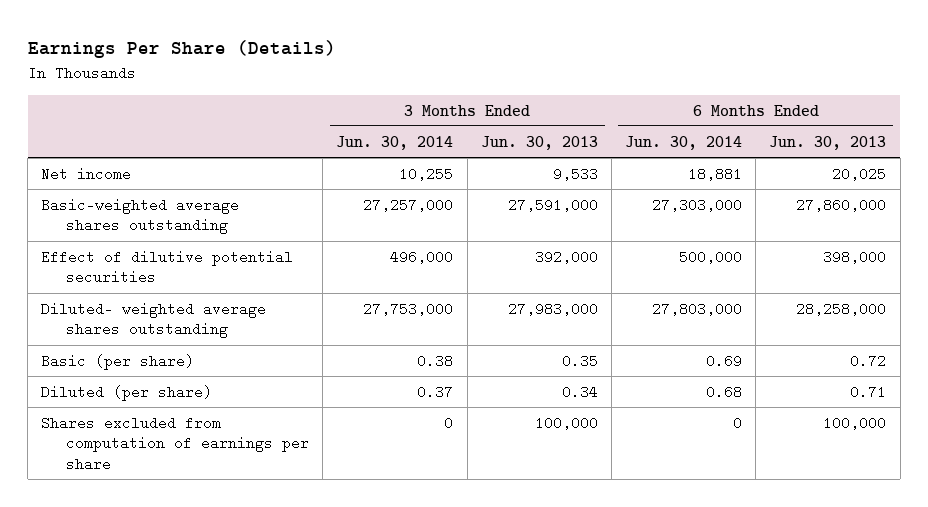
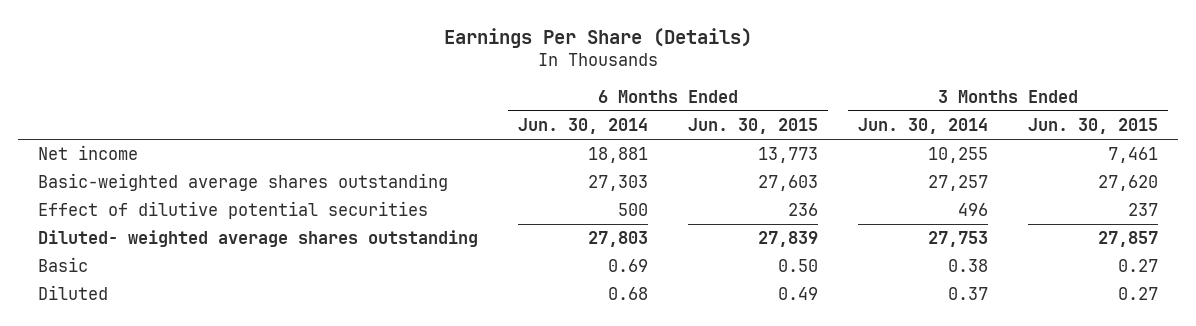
[480,135,598,150] Jun. 30, 2013 -> none
[769,135,887,150] Jun. 30, 2013 -> none
none -> [688,117,819,134] Jun. 30, 2015
none -> [1028,117,1159,134] Jun. 30, 2015
[41,415,310,471] Shares excluded from computation of earnings per share -> none
[363,197,454,212] 27,257,000 -> [928,175,989,192] 27,257
[652,197,743,212] 27,303,000 -> [588,175,649,192] 27,303
[390,249,454,264] 496,000 -> [958,203,989,217] 496
[679,249,743,264] 500,000 -> [618,203,649,217] 500
[363,301,454,316] 27,753,000 -> [928,231,989,248] 27,753
[652,301,743,316] 27,803,000 -> [588,231,649,248] 27,803
[41,353,195,370] Basic (per share) -> [37,257,88,273] Basic
[41,384,213,401] Diluted (per share) -> [37,285,108,301] Diluted

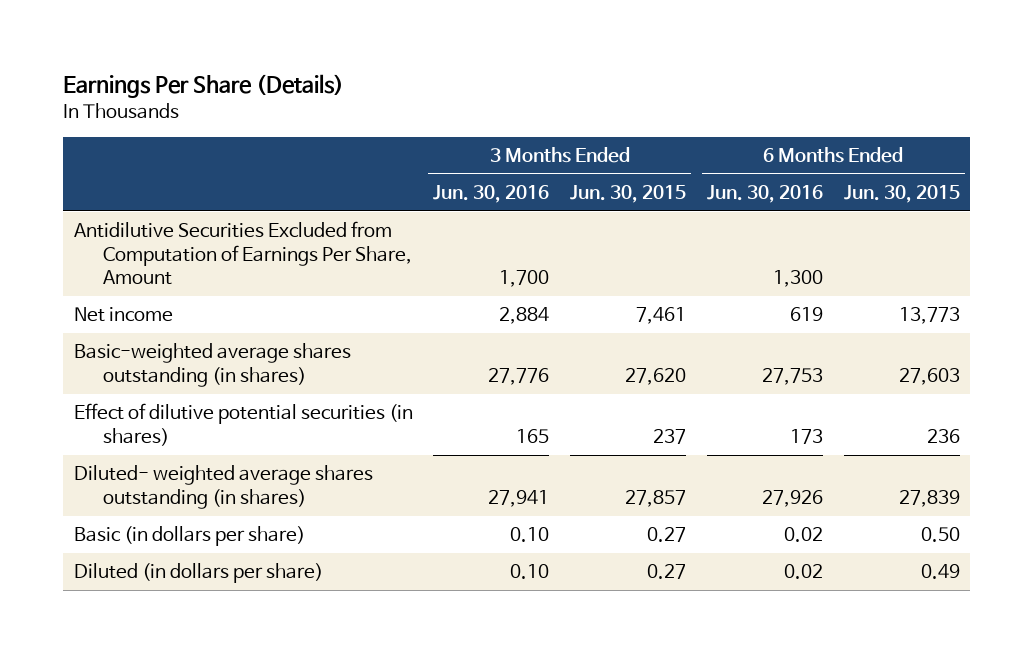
[518,117,649,134] Jun. 30, 2014 -> none
[858,117,989,134] Jun. 30, 2014 -> none
none -> [433,185,550,204] Jun. 30, 2016
none -> [706,185,823,204] Jun. 30, 2016
none -> [73,221,413,286] Antidilutive Securities Excluded from Computation of Earnings Per Share, Amount
[37,173,448,192] Basic-weighted average shares outstanding -> [73,343,351,387] Basic-weighted average shares outstanding (in shares)
[37,201,428,220] Effect of dilutive potential securities -> [73,403,413,446] Effect of dilutive potential securities (in shares)
[37,230,478,248] Diluted- weighted average shares outstanding -> [73,465,373,509] Diluted- weighted average shares outstanding (in shares)
[37,257,88,273] Basic -> [73,526,305,547] Basic (in dollars per share)
[37,285,108,301] Diluted -> [73,563,323,584] Diluted (in dollars per share)

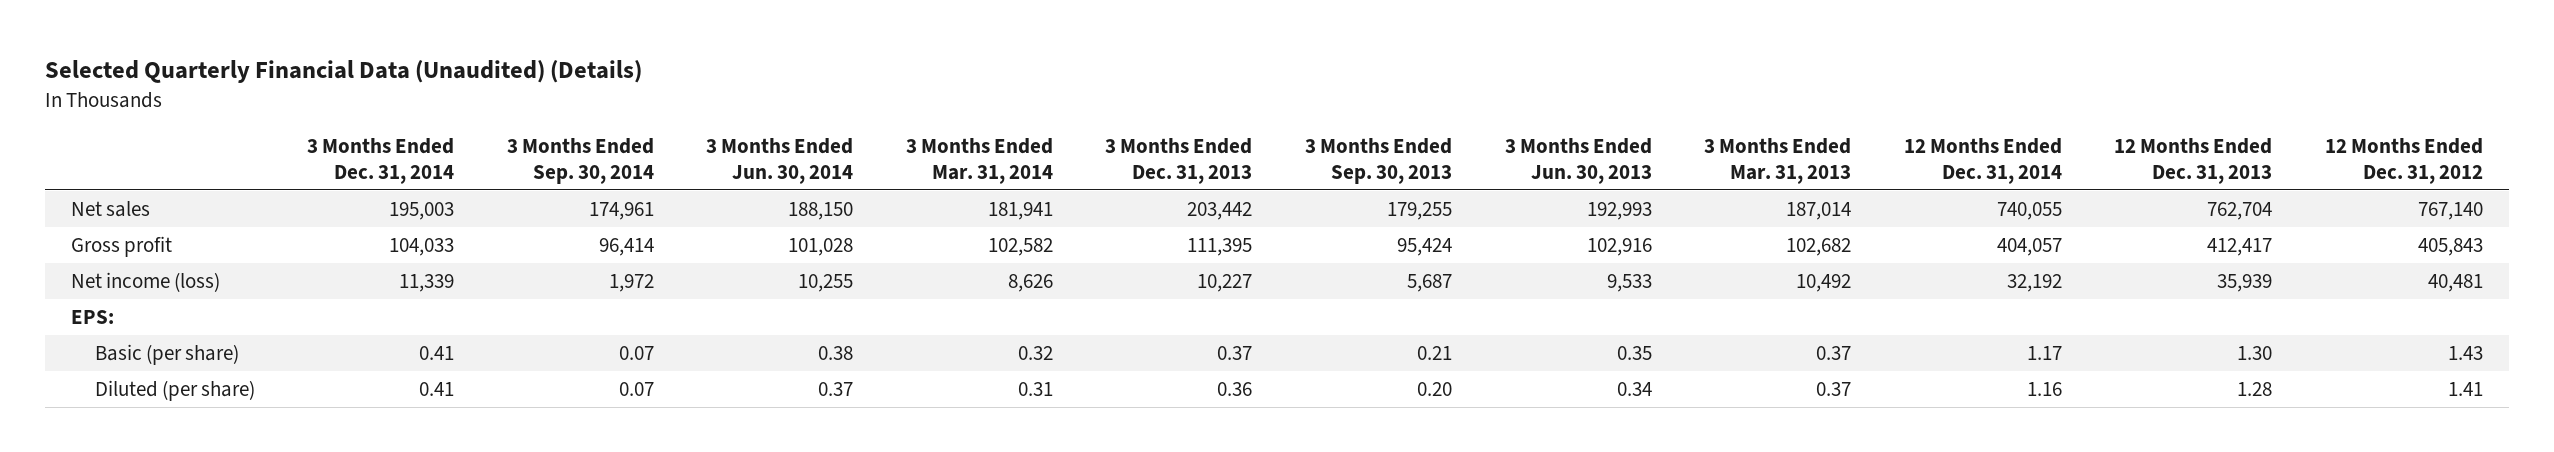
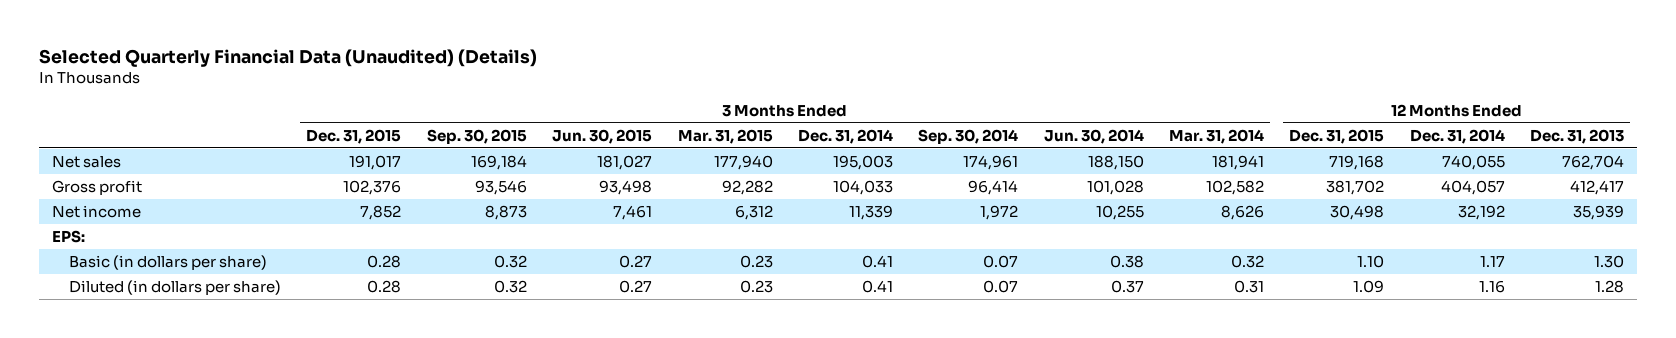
[1105,137,1253,184] 3 Months Ended Dec. 31, 2013 -> none
[1304,137,1452,184] 3 Months Ended Sep. 30, 2013 -> none
[1504,137,1652,184] 3 Months Ended Jun. 30, 2013 -> none
[1704,137,1852,184] 3 Months Ended Mar. 31, 2013 -> none
[2324,137,2483,184] 12 Months Ended Dec. 31, 2012 -> none
none -> [306,128,402,144] Dec. 31, 2015
none -> [426,128,527,144] Sep. 30, 2015
none -> [552,128,653,144] Jun. 30, 2015
none -> [677,128,773,144] Mar. 31, 2015
none -> [1289,128,1385,144] Dec. 31, 2015
[71,272,221,293] Net income (loss) -> [51,204,141,218] Net income
[94,344,239,366] Basic (per share) -> [69,254,268,270] Basic (in dollars per share)
[94,380,255,402] Diluted (per share) -> [69,279,282,295] Diluted (in dollars per share)

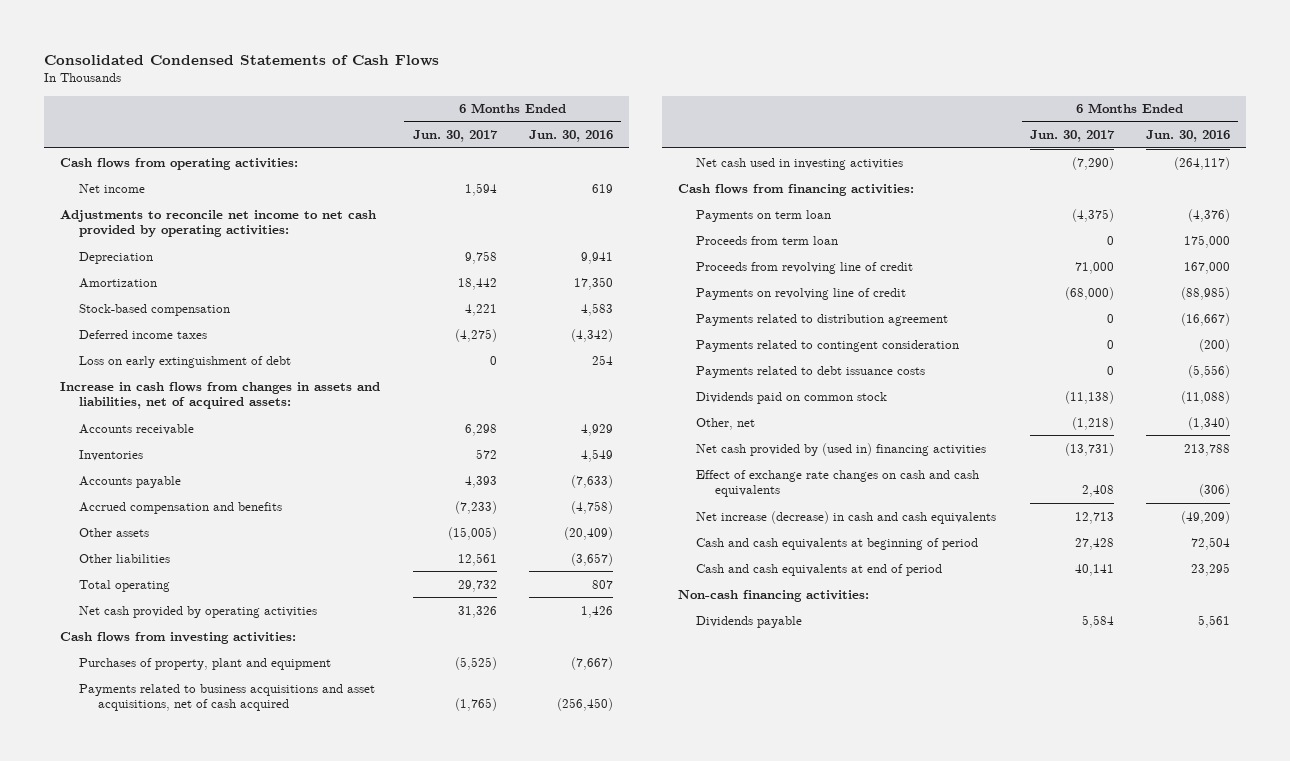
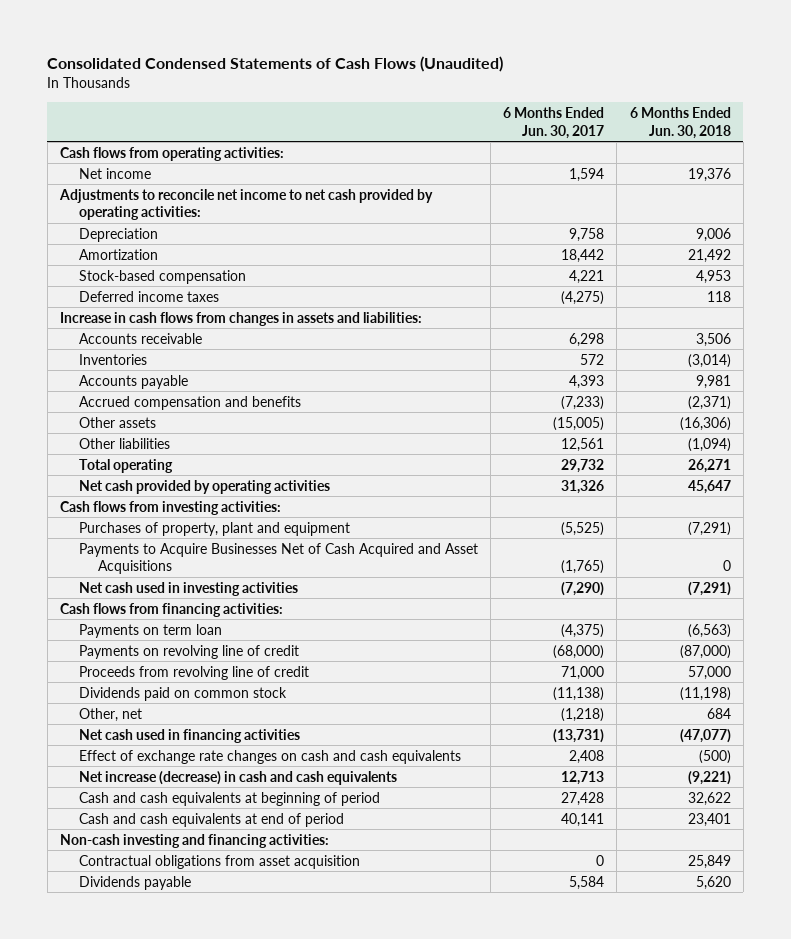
[44,54,440,66] Consolidated Condensed Statements of Cash Flows -> [47,56,504,73] Consolidated Condensed Statements of Cash Flows (Unaudited)
[528,130,613,143] Jun. 30, 2016 -> none
none -> [629,106,731,139] 6 Months Ended Jun. 30, 2018
[79,355,292,368] Loss on early extinguishment of debt -> none
[60,381,381,410] Increase in cash flows from changes in assets and liabilities, net of acquired assets: -> [59,311,422,326] Increase in cash flows from changes in assets and liabilities:
[79,683,376,712] Payments related to business acquisitions and asset acquisitions, net of cash acquired -> [78,542,478,575] Payments to Acquire Businesses Net of Cash Acquired and Asset Acquisitions
[696,235,839,245] Proceeds from term loan -> none
[696,313,949,326] Payments related to distribution agreement -> none
[696,339,960,352] Payments related to contingent consideration -> none
[696,365,926,378] Payments related to debt issuance costs -> none
[696,261,914,274] Proceeds from revolving line of credit -> [78,665,309,680] Proceeds from revolving line of credit
[696,442,987,456] Net cash provided by (used in) financing activities -> [78,728,300,743] Net cash used in financing activities
[677,589,869,602] Non-cash financing activities: -> [59,833,329,848] Non-cash investing and financing activities:
none -> [78,854,360,869] Contractual obligations from asset acquisition

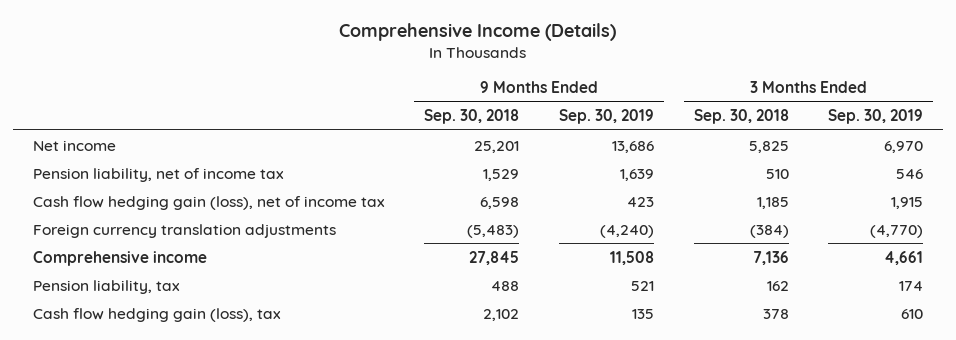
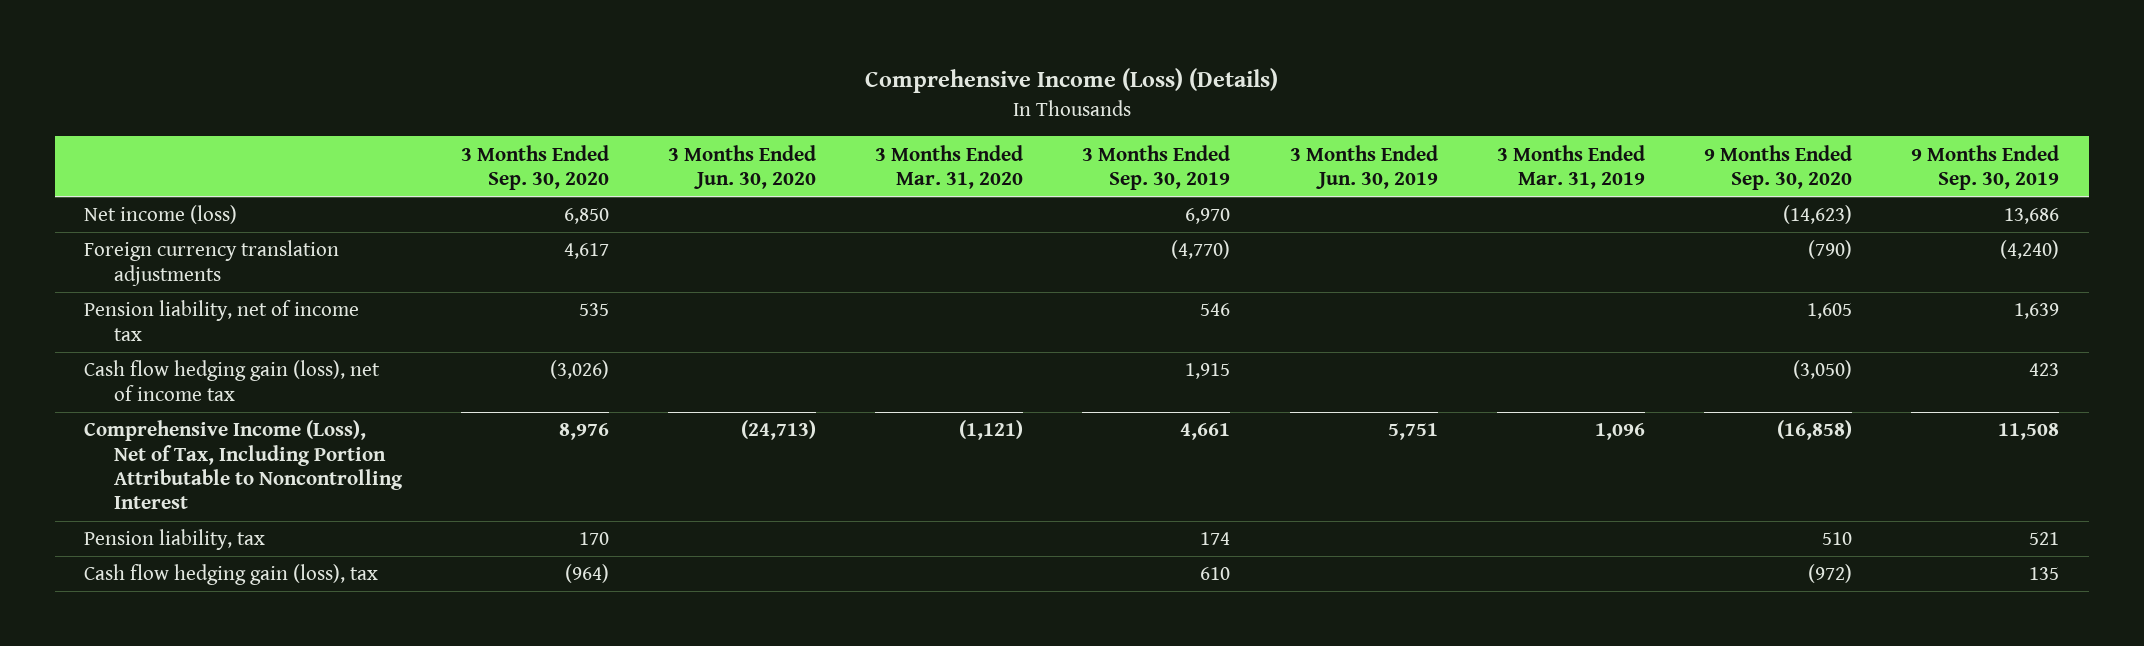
[339,22,617,41] Comprehensive Income (Details) -> [864,68,1278,94] Comprehensive Income (Loss) (Details)
[424,108,520,124] Sep. 30, 2018 -> none
[693,108,789,124] Sep. 30, 2018 -> none
none -> [460,144,609,191] 3 Months Ended Sep. 30, 2020
none -> [668,144,817,190] 3 Months Ended Jun. 30, 2020
none -> [875,144,1024,190] 3 Months Ended Mar. 31, 2020
none -> [1289,144,1438,190] 3 Months Ended Jun. 30, 2019
none -> [1496,144,1645,190] 3 Months Ended Mar. 31, 2019
none -> [1703,144,1852,191] 9 Months Ended Sep. 30, 2020
[32,139,116,151] Net income -> [84,205,238,225] Net income (loss)
[32,223,336,238] Foreign currency translation adjustments -> [84,240,340,286] Foreign currency translation adjustments
[32,250,207,266] Comprehensive income -> [84,420,403,510] Comprehensive Income (Loss), Net of Tax, Including Portion Attributable to Noncontrolling Interest

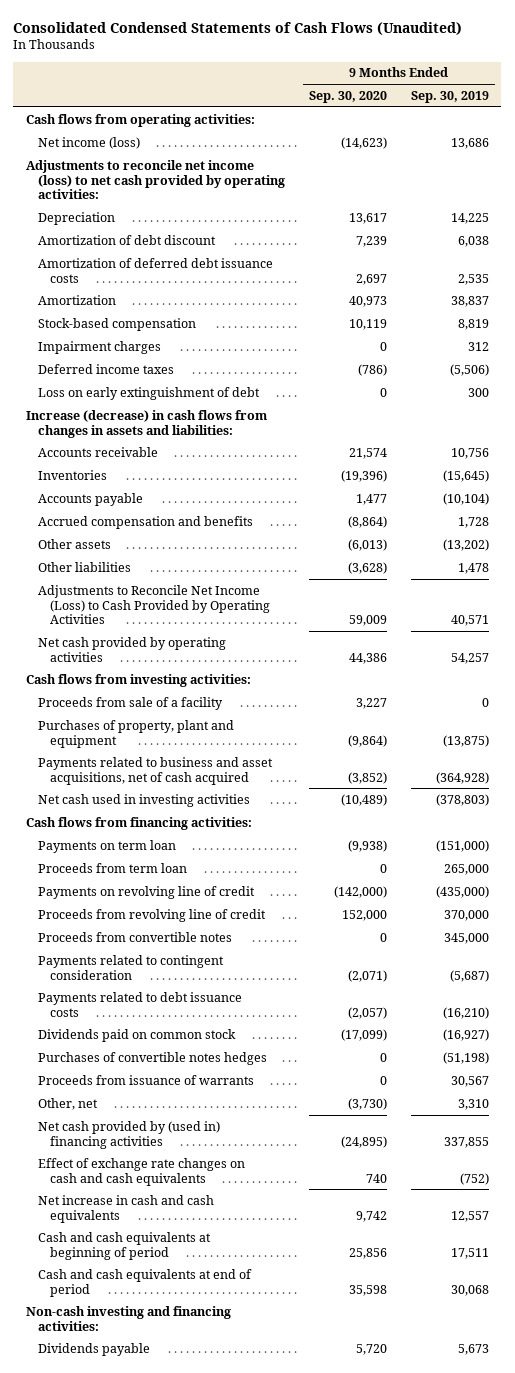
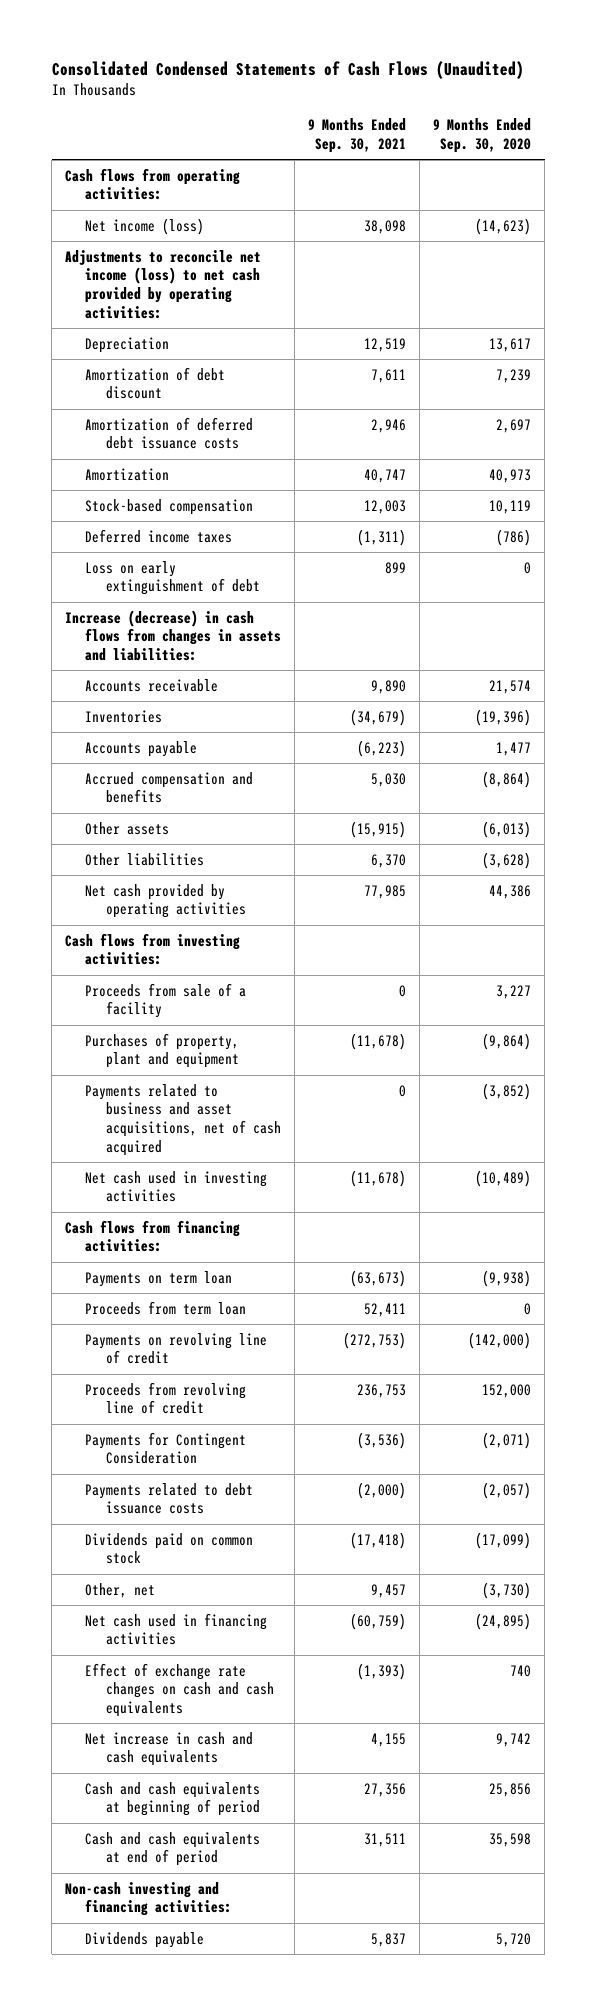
[411,91,490,104] Sep. 30, 2019 -> none
none -> [308,118,407,154] 9 Months Ended Sep. 30, 2021
[37,340,161,354] Impairment charges -> none
[37,584,270,625] Adjustments to Reconcile Net Income (Loss) to Cash Provided by Operating Activities -> none
[37,931,232,942] Proceeds from convertible notes -> none
[37,954,224,980] Payments related to contingent consideration -> [85,1431,247,1465] Payments for Contingent Consideration
[37,1051,267,1065] Purchases of convertible notes hedges -> none
[37,1074,254,1085] Proceeds from issuance of warrants -> none
[37,1120,220,1149] Net cash provided by (used in) financing activities -> [85,1612,268,1646] Net cash used in financing activities

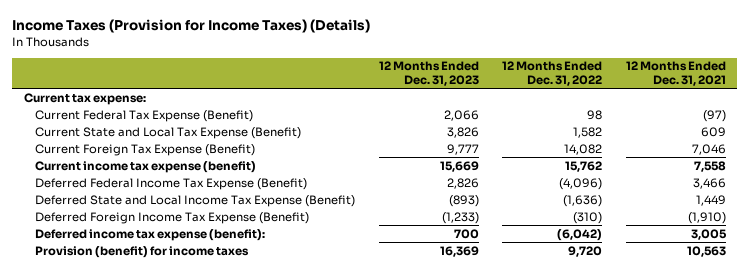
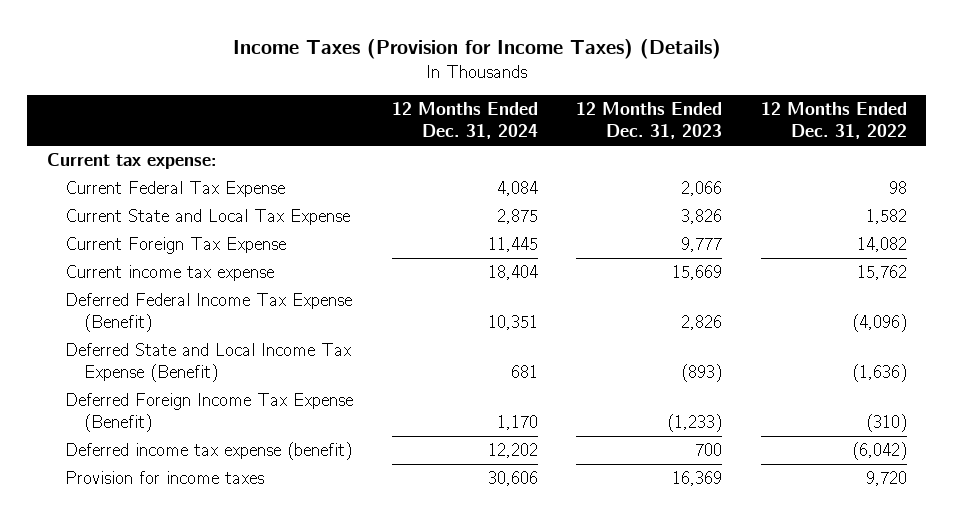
[625,61,726,87] 12 Months Ended Dec. 31, 2021 -> none
none -> [391,101,538,140] 12 Months Ended Dec. 31, 2024
[35,109,254,122] Current Federal Tax Expense (Benefit) -> [65,181,286,198] Current Federal Tax Expense
[35,126,302,139] Current State and Local Tax Expense (Benefit) -> [65,209,351,226] Current State and Local Tax Expense
[35,143,256,156] Current Foreign Tax Expense (Benefit) -> [65,237,287,255] Current Foreign Tax Expense
[35,160,257,173] Current income tax expense (benefit) -> [65,265,275,282] Current income tax expense
[35,228,266,241] Deferred income tax expense (benefit): -> [65,442,353,461] Deferred income tax expense (benefit)
[35,245,250,258] Provision (benefit) for income taxes -> [65,471,265,485] Provision for income taxes

